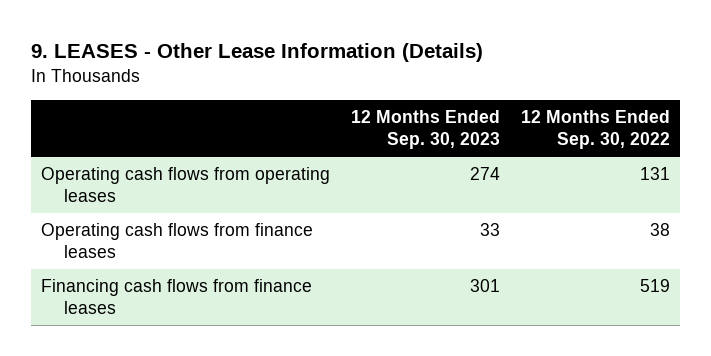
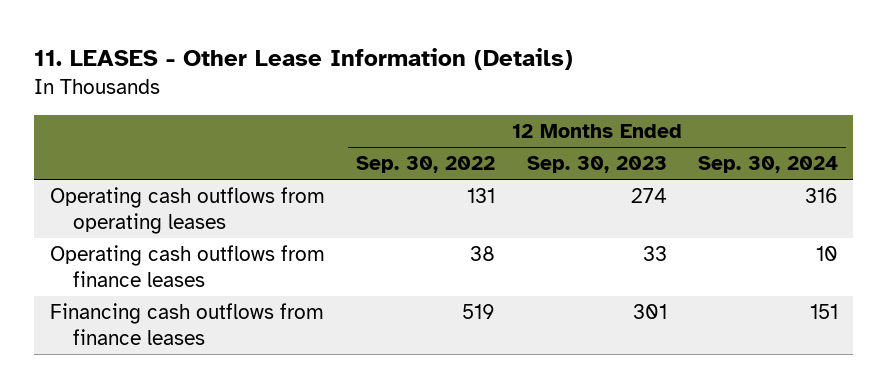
[30,43,483,63] 9. LEASES - Other Lease Information (Details) -> [34,48,574,71] 11. LEASES - Other Lease Information (Details)
none -> [697,156,838,174] Sep. 30, 2024
[41,166,331,203] Operating cash flows from operating leases -> [49,187,325,235] Operating cash outflows from operating leases
[41,222,314,259] Operating cash flows from finance leases -> [49,245,325,288] Operating cash outflows from finance leases
[41,278,313,315] Financing cash flows from finance leases -> [49,303,324,346] Financing cash outflows from finance leases

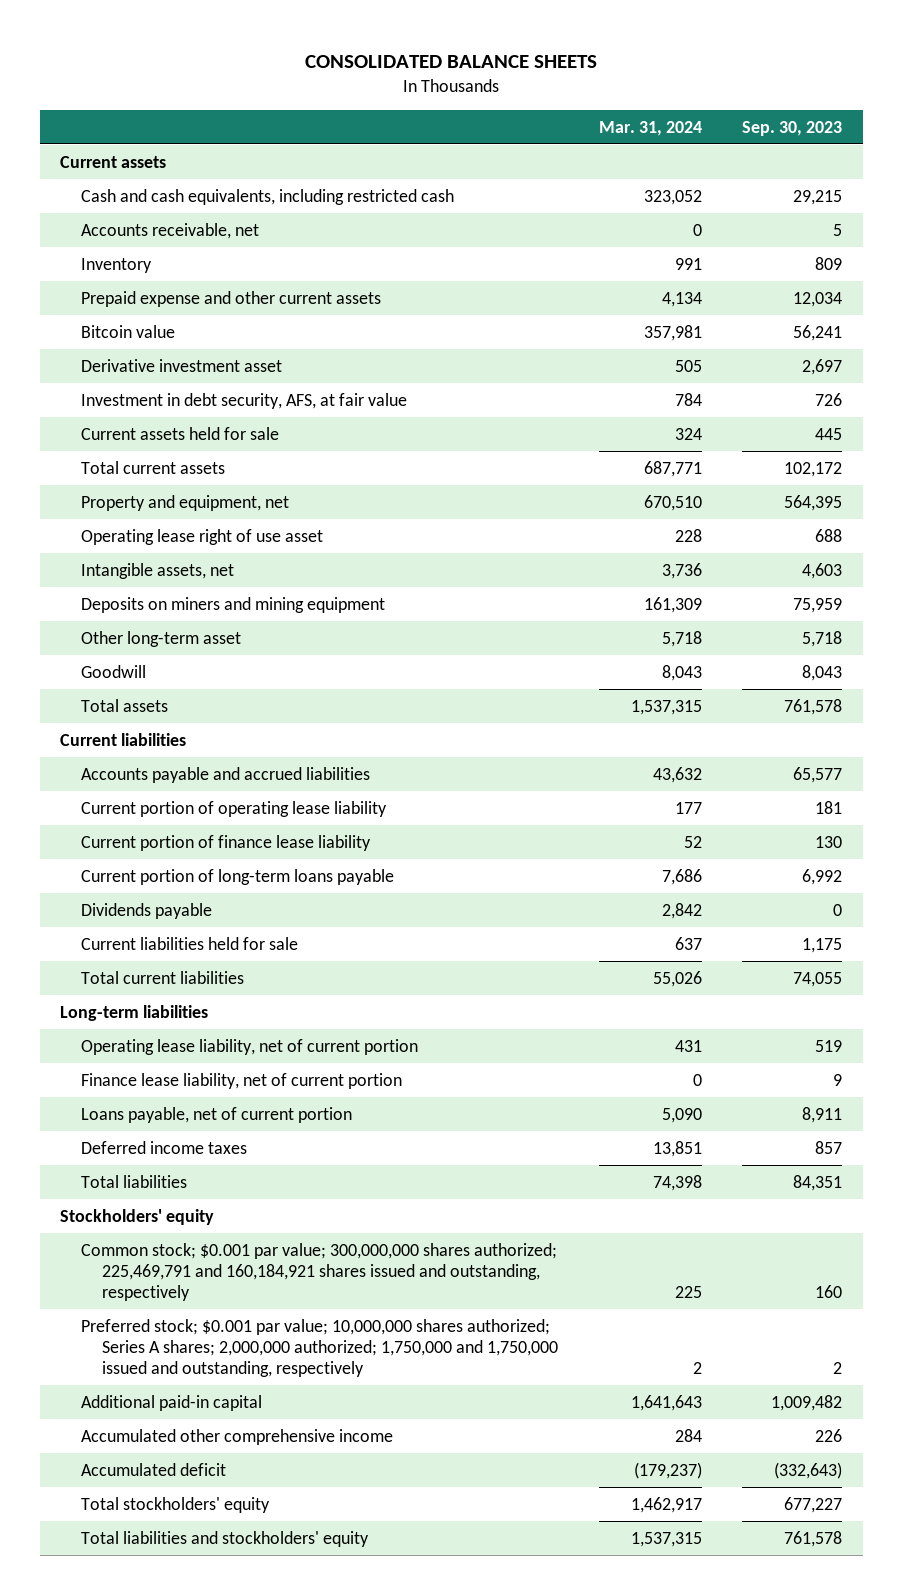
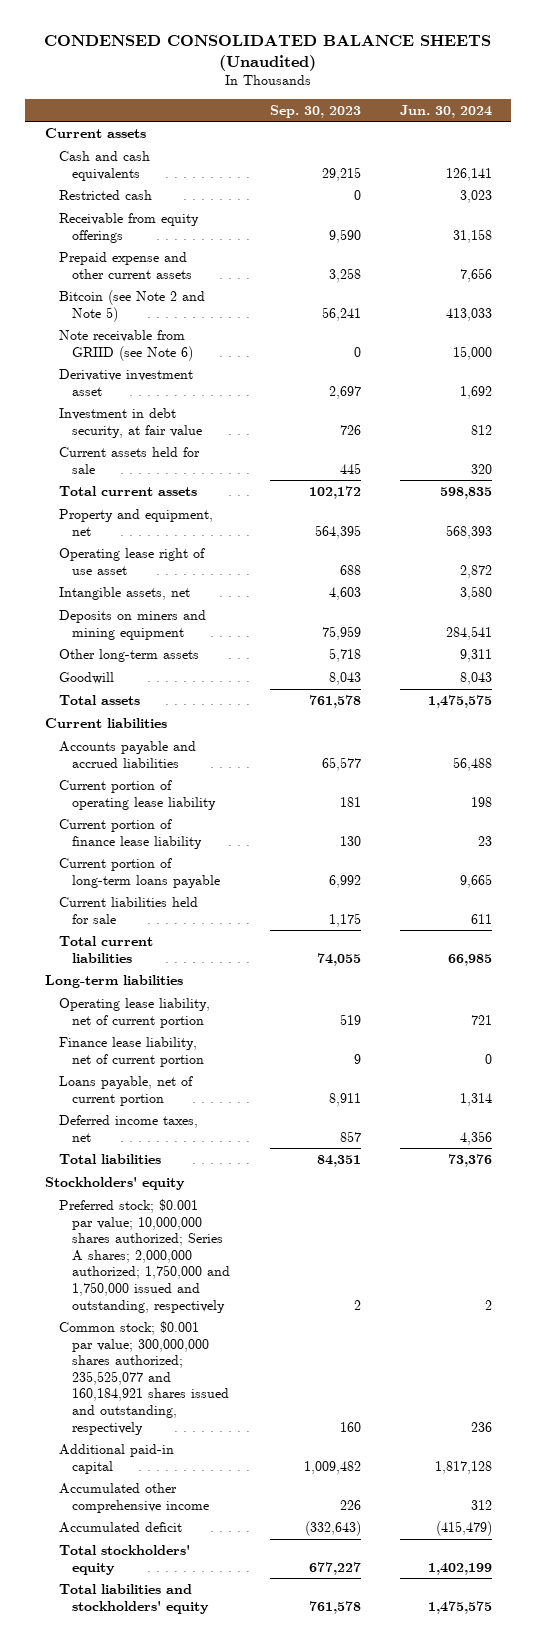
[305,54,598,68] CONSOLIDATED BALANCE SHEETS -> [44,35,492,72] CONDENSED CONSOLIDATED BALANCE SHEETS (Unaudited)
[598,120,702,136] Mar. 31, 2024 -> none
none -> [399,104,492,118] Jun. 30, 2024
[80,222,259,239] Accounts receivable, net -> none
[80,257,152,273] Inventory -> none
[80,188,454,205] Cash and cash equivalents, including restricted cash -> [58,150,150,181] Cash and cash equivalents
none -> [58,189,152,200] Restricted cash
none -> [58,212,199,243] Receivable from equity offerings
[793,291,843,307] 12,034 -> [328,267,361,282] 3,258
[80,324,175,338] Bitcoin value -> [58,289,205,322] Bitcoin (see Note 2 and Note 5)
none -> [58,329,194,361] Note receivable from GRIID (see Note 6)
[80,392,407,409] Investment in debt security, AFS, at fair value -> [58,407,203,438] Investment in debt security, at fair value
[80,630,241,647] Other long-term asset -> [58,648,199,662] Other long-term assets
[80,902,212,919] Dividends payable -> none
[80,1140,247,1154] Deferred income taxes -> [58,1114,198,1142] Deferred income taxes, net
[80,1242,557,1302] Common stock; $0.001 par value; 300,000,000 shares authorized; 225,469,791 and 160,184,921 shares issued and outstanding, respectively -> none
none -> [58,1320,230,1435] Common stock; $0.001 par value; 300,000,000 shares authorized; 235,525,077 and 160,184,921 shares issued and outstanding, respectively

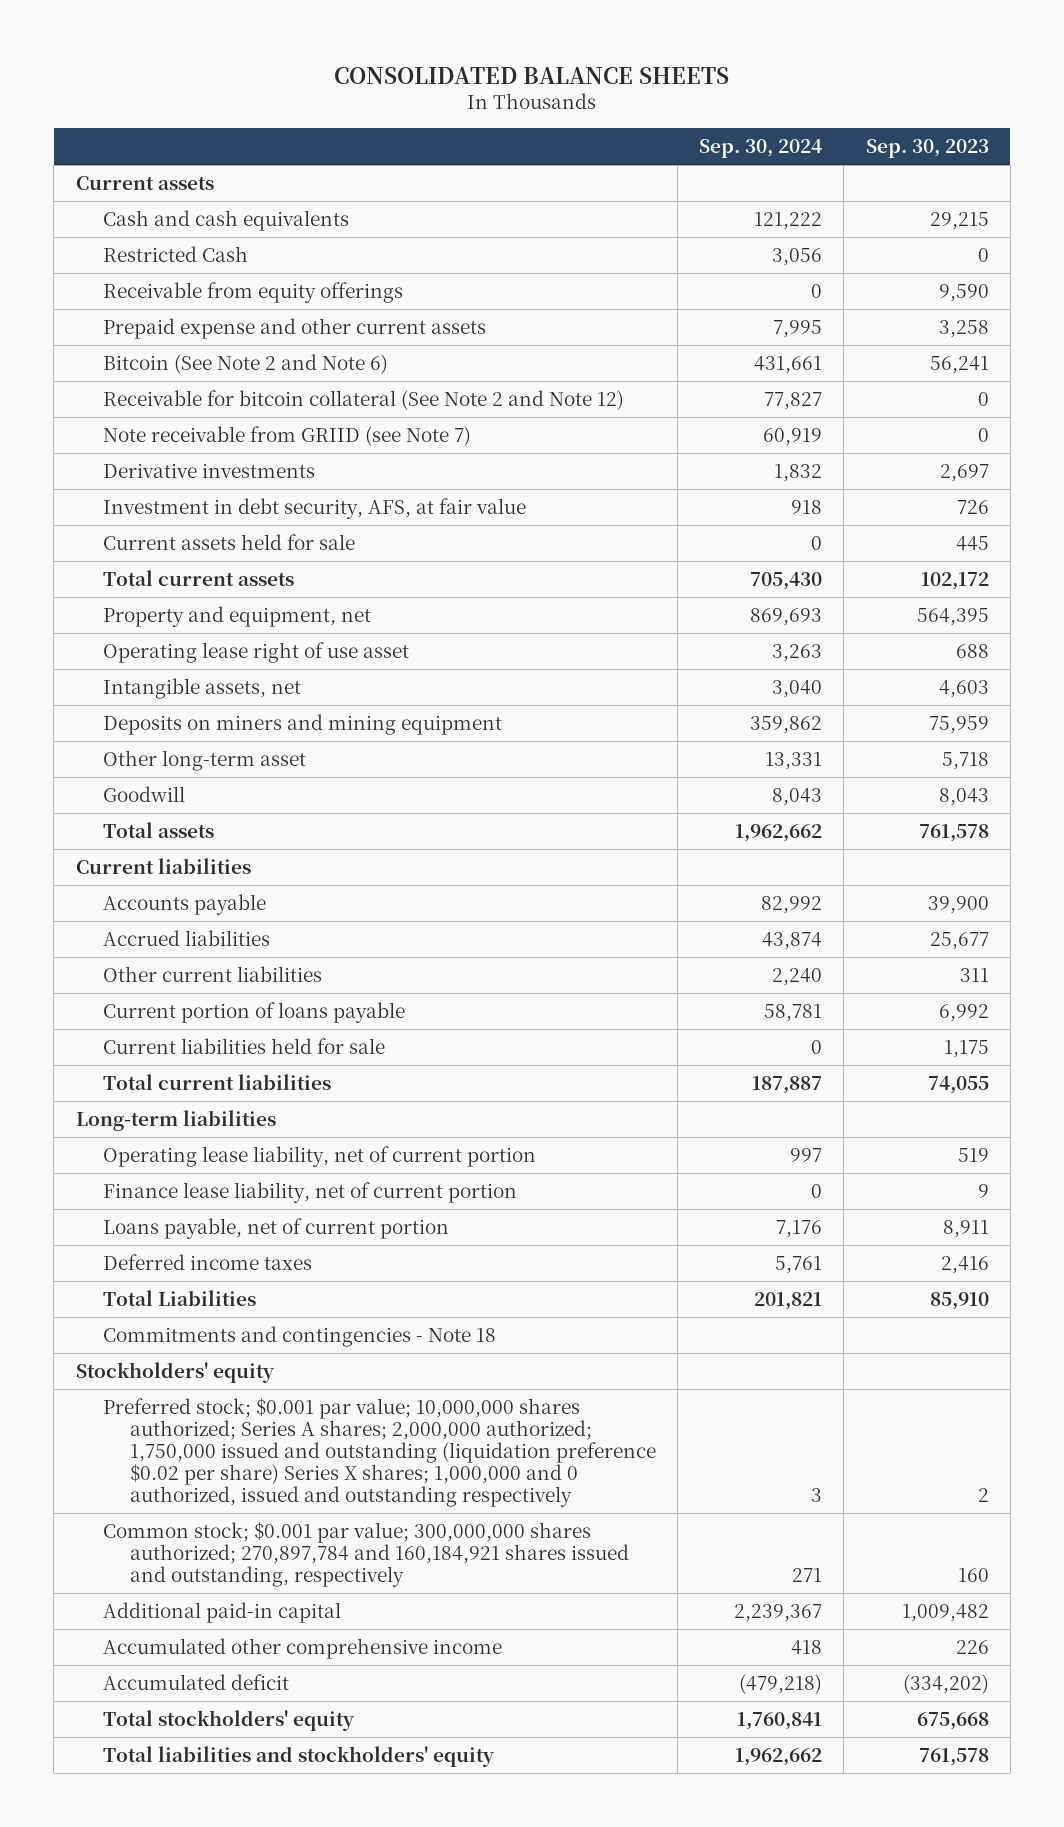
[44,35,492,72] CONDENSED CONSOLIDATED BALANCE SHEETS (Unaudited) -> [334,66,730,84] CONSOLIDATED BALANCE SHEETS
[399,104,492,118] Jun. 30, 2024 -> none
none -> [699,139,823,159] Sep. 30, 2024
[58,189,152,200] Restricted cash -> [102,245,248,262] Restricted Cash
[58,289,205,322] Bitcoin (see Note 2 and Note 5) -> [102,353,388,374] Bitcoin (See Note 2 and Note 6)
none -> [102,389,624,410] Receivable for bitcoin collateral (See Note 2 and Note 12)
[58,329,194,361] Note receivable from GRIID (see Note 6) -> [102,425,471,446] Note receivable from GRIID (see Note 7)
[58,368,193,396] Derivative investment asset -> [102,462,315,478] Derivative investments
[58,407,203,438] Investment in debt security, at fair value -> [102,497,526,519] Investment in debt security, AFS, at fair value
[58,648,199,662] Other long-term assets -> [102,749,306,771] Other long-term asset
[58,740,196,768] Accounts payable and accrued liabilities -> none
[58,779,217,810] Current portion of operating lease liability -> none
[58,818,203,849] Current portion of finance lease liability -> none
none -> [102,893,266,915] Accounts payable
none -> [102,929,270,946] Accrued liabilities
none -> [102,965,322,982] Other current liabilities
[58,857,221,888] Current portion of long-term loans payable -> [102,1001,405,1023] Current portion of loans payable
[58,1114,198,1142] Deferred income taxes, net -> [102,1253,312,1270] Deferred income taxes
[339,1130,361,1142] 857 -> [940,1255,989,1274] 2,416
[58,1153,161,1164] Total liabilities -> [102,1289,256,1306] Total Liabilities
[316,1154,361,1167] 84,351 -> [929,1291,989,1310] 85,910
none -> [102,1325,496,1347] Commitments and contingencies - Note 18
[58,1198,231,1313] Preferred stock; $0.001 par value; 10,000,000 shares authorized; Series A shares; 2,000,000 authorized; 1,750,000 and 1,750,000 issued and outstanding, respectively -> [102,1397,657,1507] Preferred stock; $0.001 par value; 10,000,000 shares authorized; Series A shares; 2,000,000 authorized; 1,750,000 issued and outstanding (liquidation preference $0.02 per share) Series X shares; 1,000,000 and 0 authorized, issued and outstanding respectively
[58,1320,230,1435] Common stock; $0.001 par value; 300,000,000 shares authorized; 235,525,077 and 160,184,921 shares issued and outstanding, respectively -> [102,1521,630,1587] Common stock; $0.001 par value; 300,000,000 shares authorized; 270,897,784 and 160,184,921 shares issued and outstanding, respectively
[304,1520,361,1536] (332,643) -> [902,1673,989,1694] (334,202)
[308,1561,361,1575] 677,227 -> [916,1711,989,1730] 675,668

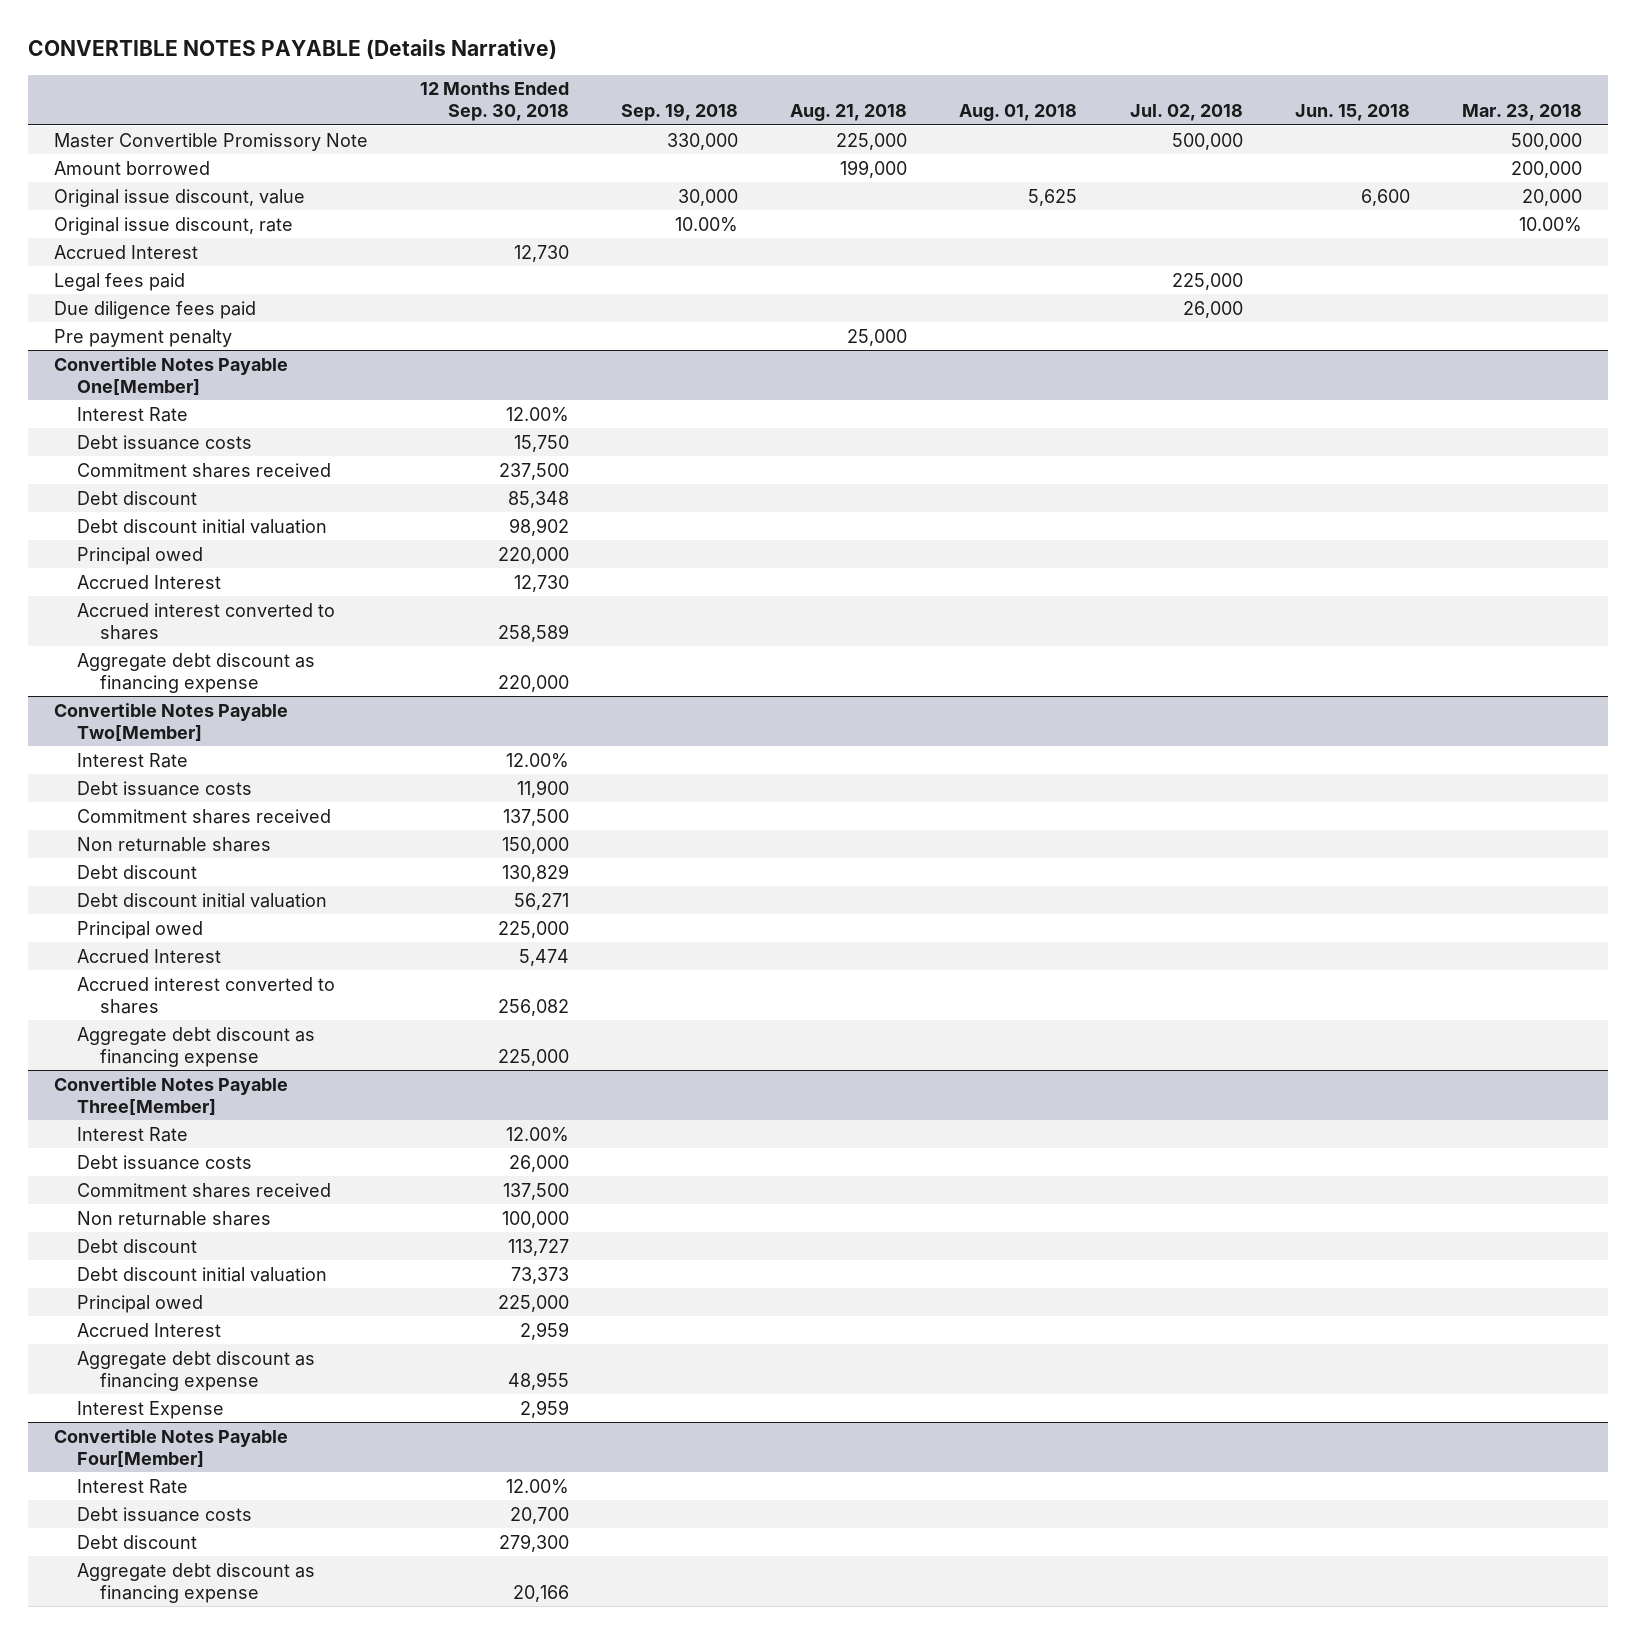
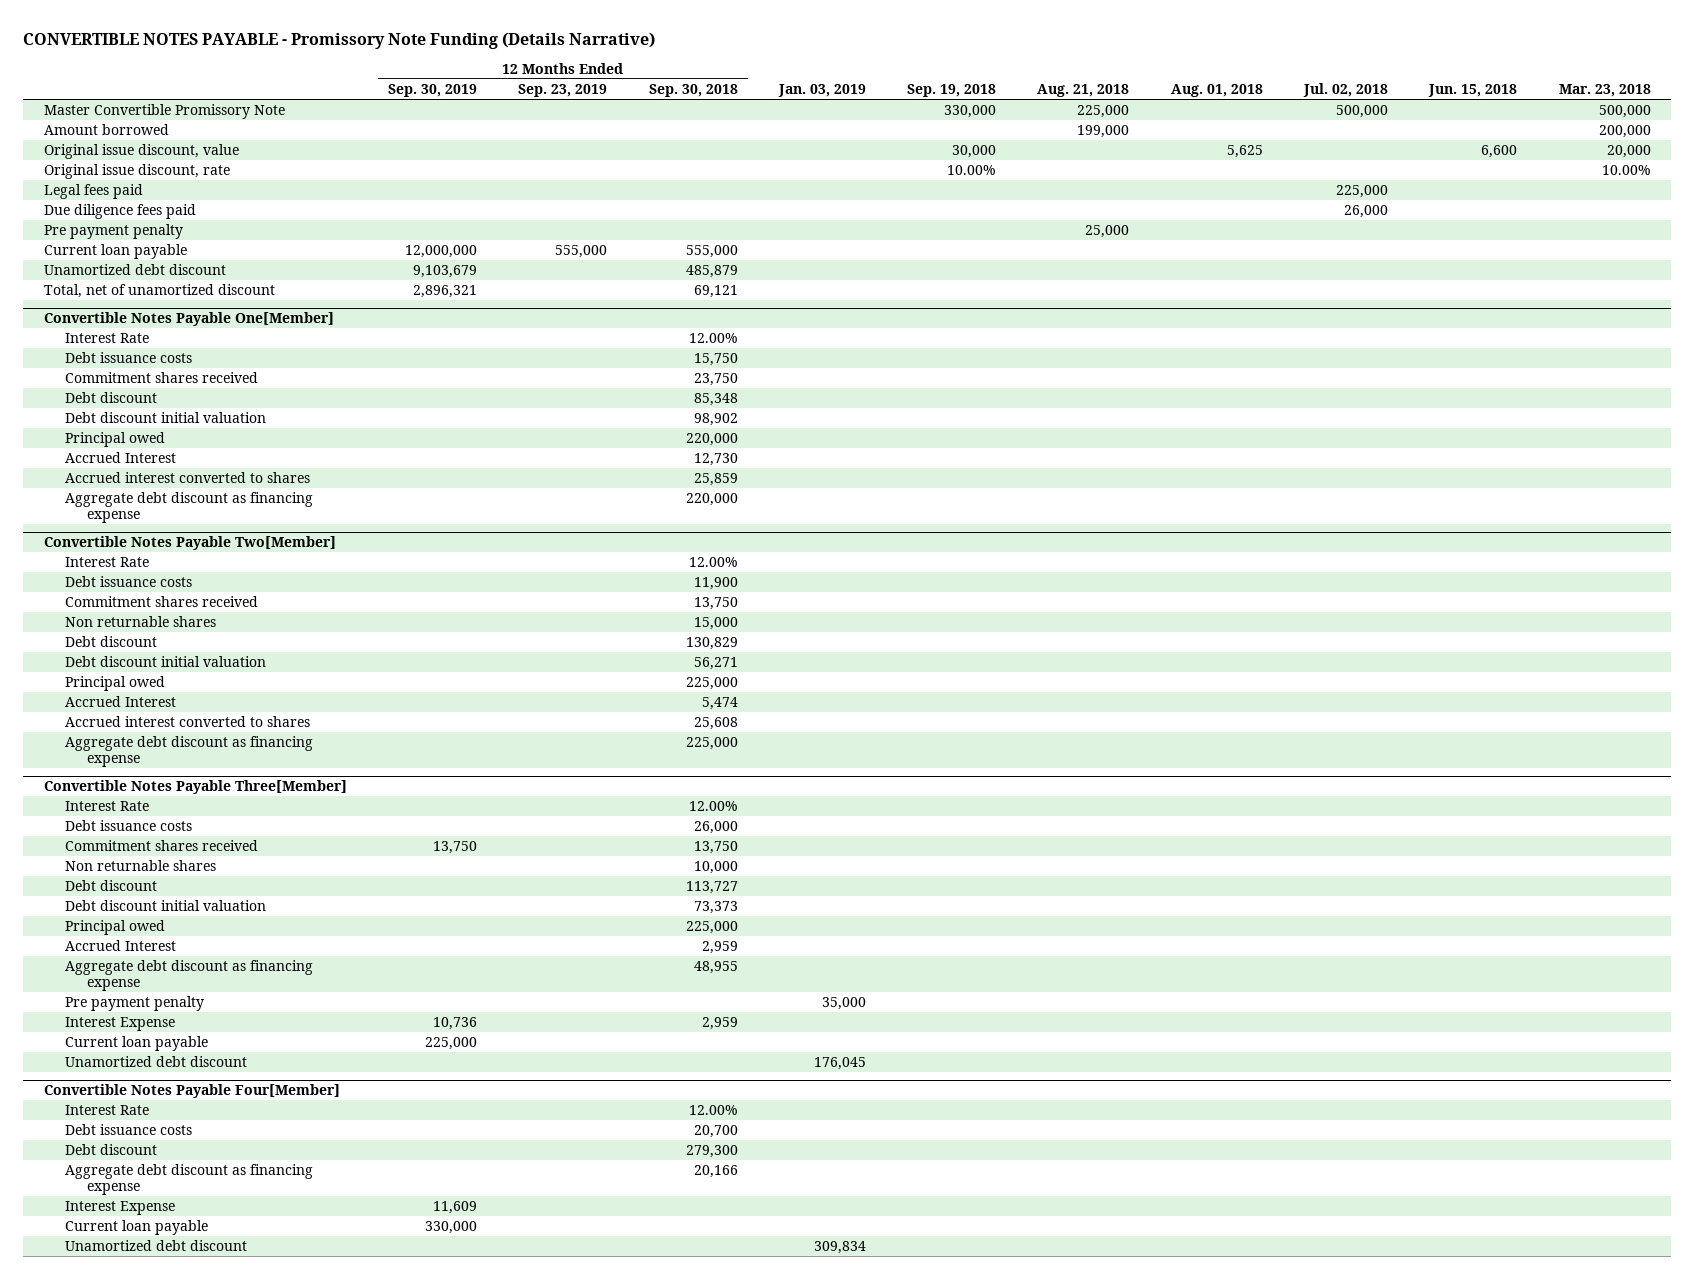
[28,39,558,60] CONVERTIBLE NOTES PAYABLE (Details Narrative) -> [22,31,655,49] CONVERTIBLE NOTES PAYABLE - Promissory Note Funding (Details Narrative)
none -> [387,84,477,98] Sep. 30, 2019
none -> [518,84,608,98] Sep. 23, 2019
none -> [777,84,866,98] Jan. 03, 2019
[54,244,199,259] Accrued Interest -> none
none -> [43,244,187,260] Current loan payable
none -> [43,264,226,276] Unamortized debt discount
none -> [43,284,275,299] Total, net of unamortized discount
[499,462,570,480] 237,500 -> [693,373,738,387] 23,750
[498,623,570,642] 258,589 -> [693,473,738,487] 25,859
[503,808,570,826] 137,500 -> [693,597,738,611] 13,750
[502,836,570,854] 150,000 -> [693,617,738,631] 15,000
[498,998,570,1016] 256,082 -> [693,717,738,731] 25,608
[503,1182,570,1200] 137,500 -> [693,841,738,855] 13,750
[502,1210,570,1228] 100,000 -> [693,861,738,875] 10,000
none -> [65,996,205,1012] Pre payment penalty
none -> [65,1036,209,1052] Current loan payable
none -> [65,1056,248,1068] Unamortized debt discount
none -> [65,1201,176,1216] Interest Expense
none -> [65,1220,209,1236] Current loan payable
none -> [65,1240,248,1252] Unamortized debt discount

